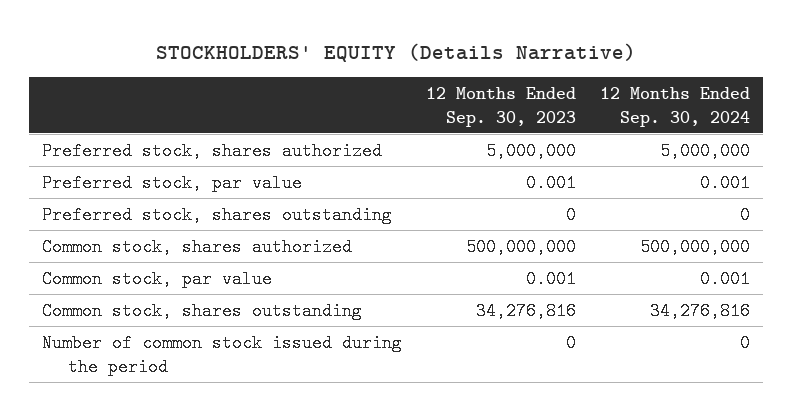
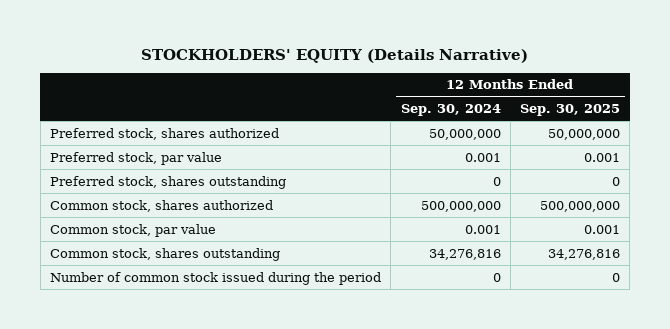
[426,86,577,127] 12 Months Ended Sep. 30, 2023 -> none
none -> [520,104,621,117] Sep. 30, 2025
[660,141,751,160] 5,000,000 -> [428,128,501,140] 50,000,000

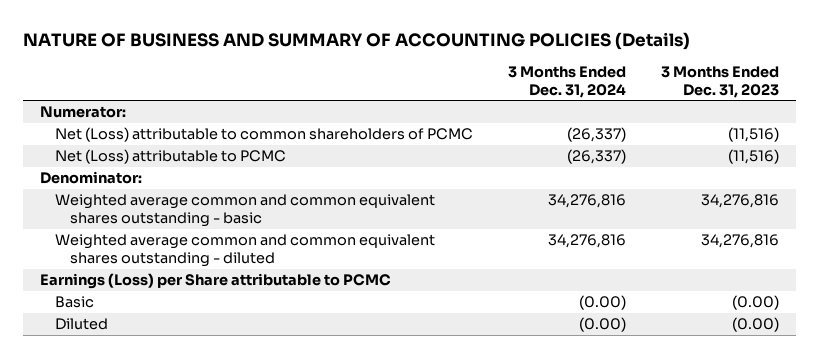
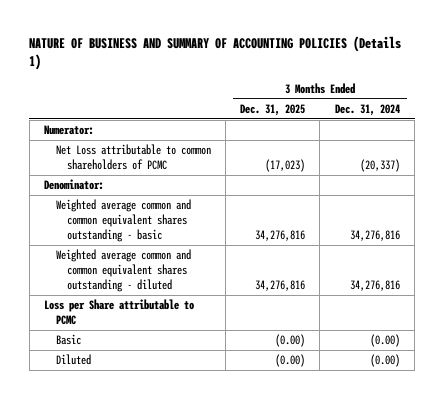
[22,31,690,50] NATURE OF BUSINESS AND SUMMARY OF ACCOUNTING POLICIES (Details) -> [29,35,402,71] NATURE OF BUSINESS AND SUMMARY OF ACCOUNTING POLICIES (Details 1)
[660,65,779,98] 3 Months Ended Dec. 31, 2023 -> none
none -> [240,103,306,116] Dec. 31, 2025
[55,149,287,165] Net (Loss) attributable to PCMC -> none
[55,127,474,143] Net (Loss) attributable to common shareholders of PCMC -> [55,144,211,171] Net Loss attributable to common shareholders of PCMC
[567,127,627,143] (26,337) -> [359,159,400,173] (20,337)
[40,273,392,290] Earnings (Loss) per Share attributable to PCMC -> [43,299,194,326] Loss per Share attributable to PCMC

